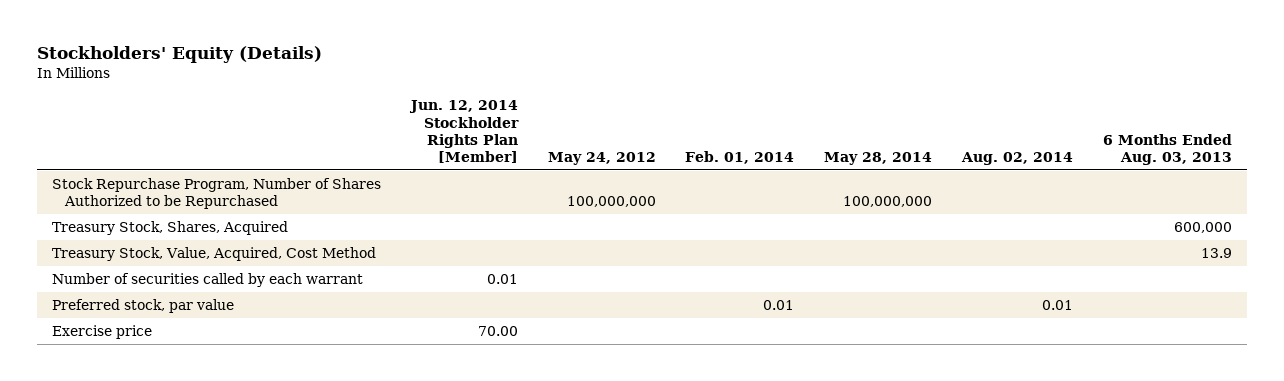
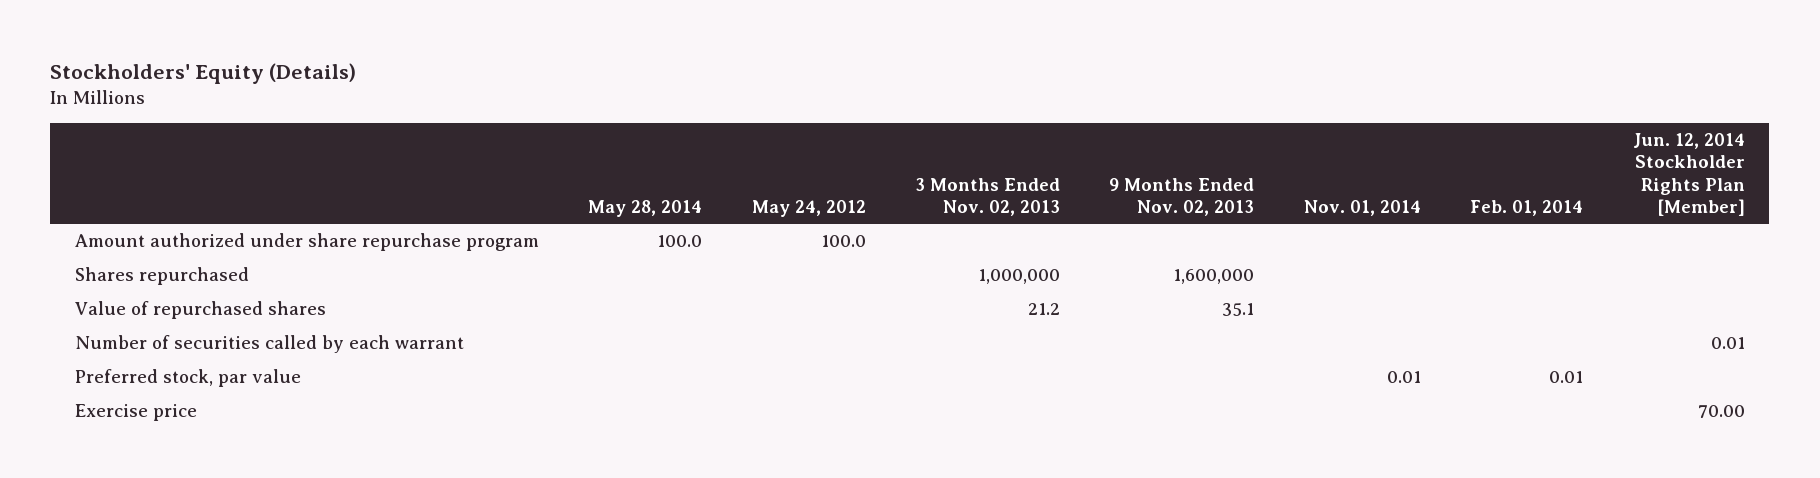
[961,151,1074,165] Aug. 02, 2014 -> none
[1103,133,1233,165] 6 Months Ended Aug. 03, 2013 -> none
none -> [915,177,1061,216] 3 Months Ended Nov. 02, 2013
none -> [1109,177,1255,216] 9 Months Ended Nov. 02, 2013
none -> [1303,199,1421,216] Nov. 01, 2014
[51,178,381,210] Stock Repurchase Program, Number of Shares Authorized to be Repurchased -> none
none -> [74,233,539,252] Amount authorized under share repurchase program
[51,221,288,236] Treasury Stock, Shares, Acquired -> [74,267,249,286] Shares repurchased
[51,247,376,262] Treasury Stock, Value, Acquired, Cost Method -> [74,301,326,320] Value of repurchased shares

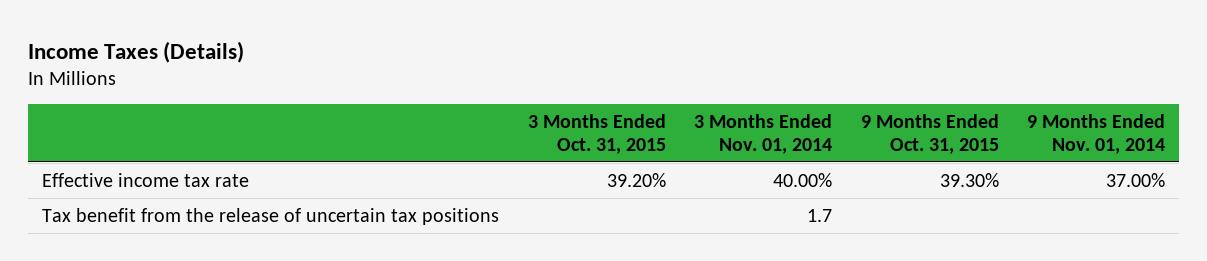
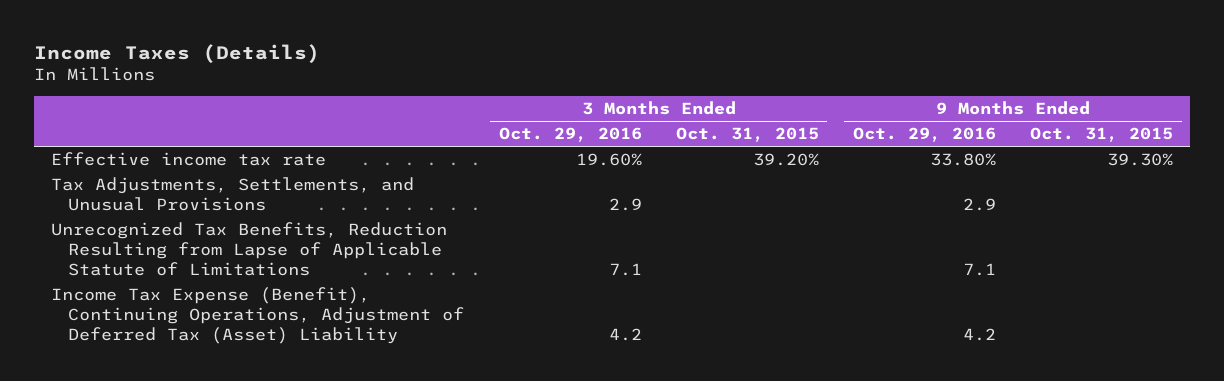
[694,113,833,154] 3 Months Ended Nov. 01, 2014 -> none
[1026,113,1165,154] 9 Months Ended Nov. 01, 2014 -> none
none -> [498,127,642,143] Oct. 29, 2016
none -> [852,127,996,143] Oct. 29, 2016
[42,207,500,225] Tax benefit from the release of uncertain tax positions -> [51,177,415,212] Tax Adjustments, Settlements, and Unusual Provisions
none -> [51,222,448,276] Unrecognized Tax Benefits, Reduction Resulting from Lapse of Applicable Statute of Limitations
none -> [51,287,465,344] Income Tax Expense (Benefit), Continuing Operations, Adjustment of Deferred Tax (Asset) Liability

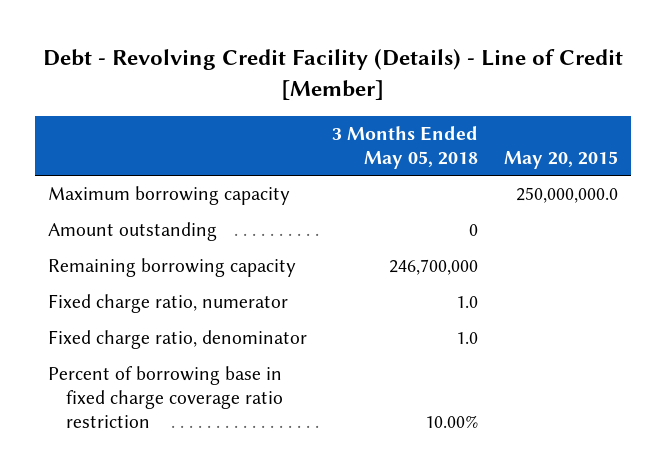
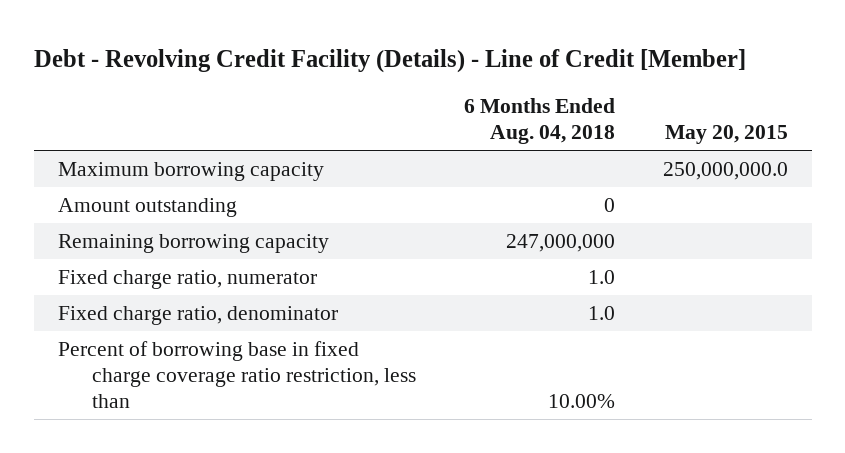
[332,125,479,169] 3 Months Ended May 05, 2018 -> none
none -> [463,97,615,145] 6 Months Ended Aug. 04, 2018
[47,366,283,429] Percent of borrowing base in fixed charge coverage ratio restriction -> [57,340,416,409] Percent of borrowing base in fixed charge coverage ratio restriction, less than

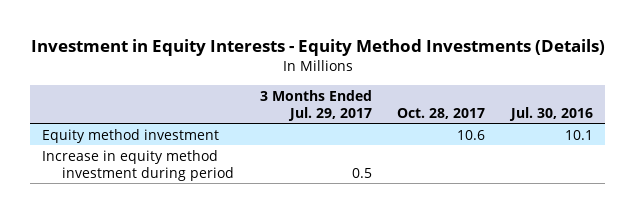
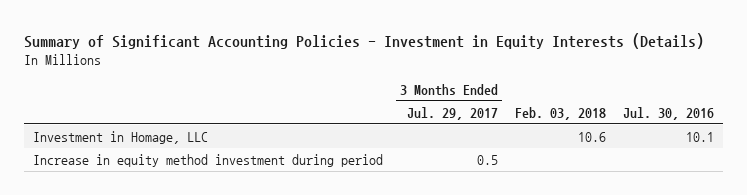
[30,38,605,56] Investment in Equity Interests - Equity Method Investments (Details) -> [24,32,705,49] Summary of Significant Accounting Policies - Investment in Equity Interests (Details)
[397,107,486,119] Oct. 28, 2017 -> none
none -> [515,106,607,120] Feb. 03, 2018
[42,128,220,143] Equity method investment -> [33,130,209,144] Investment in Homage, LLC

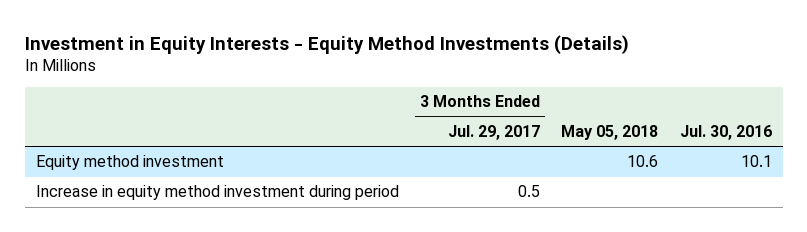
[24,32,705,49] Summary of Significant Accounting Policies - Investment in Equity Interests (Details) -> [24,34,629,54] Investment in Equity Interests - Equity Method Investments (Details)
[515,106,607,120] Feb. 03, 2018 -> none
none -> [561,125,659,141] May 05, 2018
[33,130,209,144] Investment in Homage, LLC -> [35,155,224,171] Equity method investment

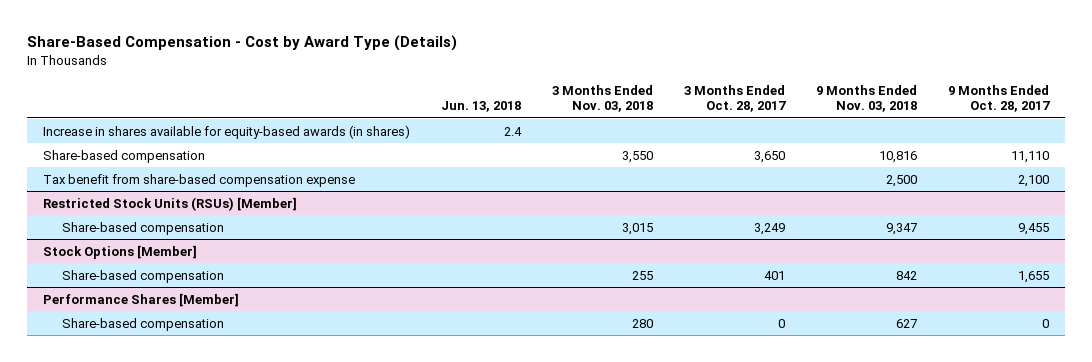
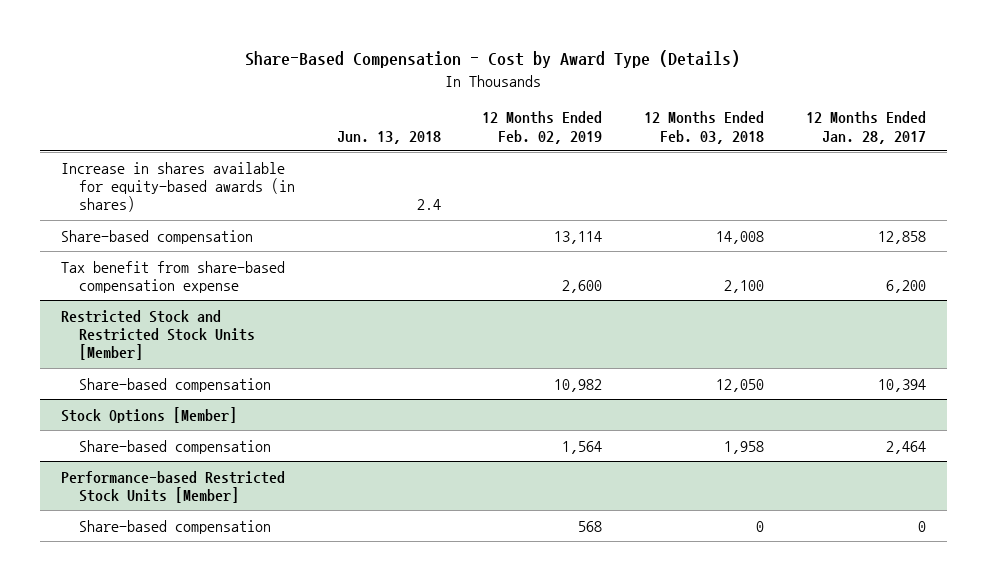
[551,84,653,113] 3 Months Ended Nov. 03, 2018 -> none
[683,84,786,113] 3 Months Ended Oct. 28, 2017 -> none
[816,84,918,113] 9 Months Ended Nov. 03, 2018 -> none
[948,84,1051,113] 9 Months Ended Oct. 28, 2017 -> none
none -> [482,111,603,144] 12 Months Ended Feb. 02, 2019
none -> [644,111,765,144] 12 Months Ended Feb. 03, 2018
none -> [806,111,927,144] 12 Months Ended Jan. 28, 2017
[42,196,297,211] Restricted Stock Units (RSUs) [Member] -> none
[61,221,224,235] Share-based compensation -> none
none -> [60,309,255,361] Restricted Stock and Restricted Stock Units [Member]
none -> [78,377,271,392] Share-based compensation
[42,292,239,307] Performance Shares [Member] -> [60,470,285,503] Performance-based Restricted Stock Units [Member]

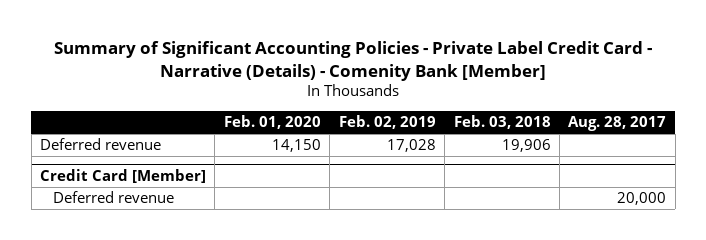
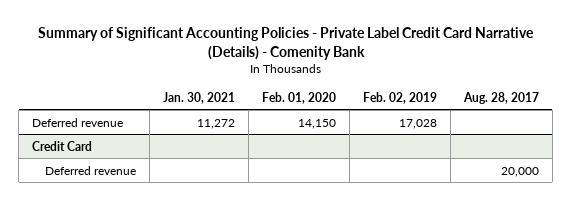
[54,40,653,81] Summary of Significant Accounting Policies - Private Label Credit Card - Narrative (Details) - Comenity Bank [Member] -> [37,26,534,60] Summary of Significant Accounting Policies - Private Label Credit Card Narrative (Details) - Comenity Bank
[453,115,551,130] Feb. 03, 2018 -> none
none -> [162,91,235,104] Jan. 30, 2021
[40,169,207,184] Credit Card [Member] -> [32,140,93,151] Credit Card

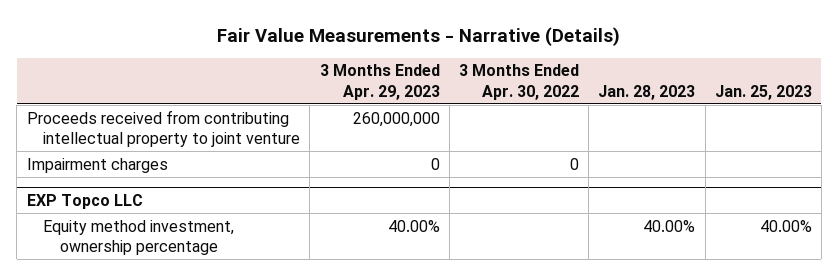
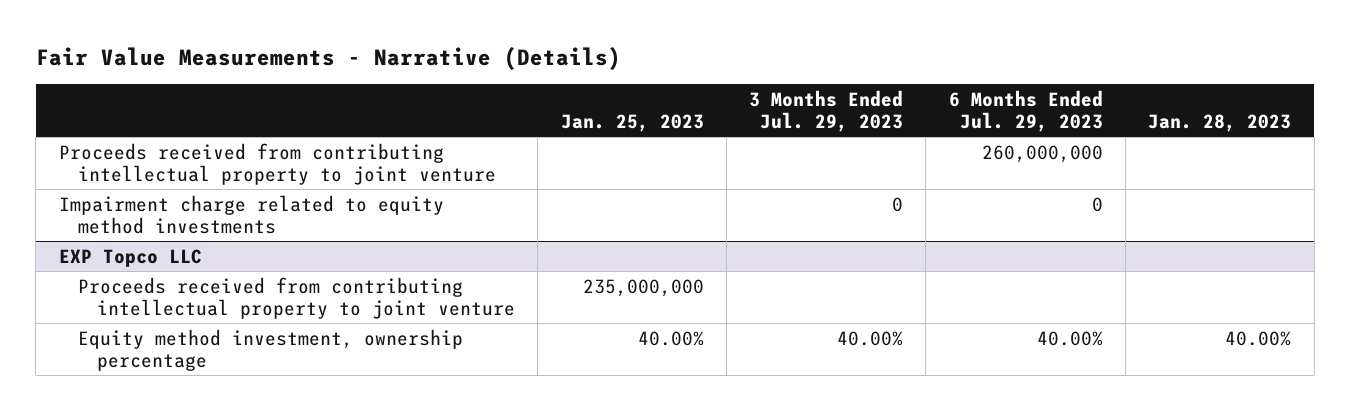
[319,64,440,100] 3 Months Ended Apr. 29, 2023 -> none
[458,64,579,100] 3 Months Ended Apr. 30, 2022 -> none
none -> [749,90,904,133] 3 Months Ended Jul. 29, 2023
none -> [948,90,1103,133] 6 Months Ended Jul. 29, 2023
[26,157,168,173] Impairment charges -> none
none -> [58,194,444,234] Impairment charge related to equity method investments
none -> [77,276,515,319] Proceeds received from contributing intellectual property to joint venture

